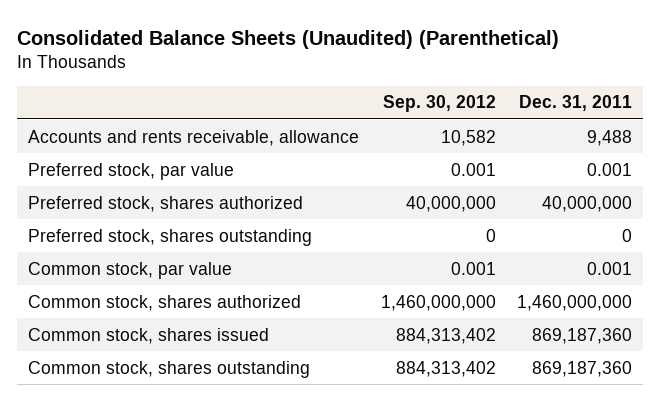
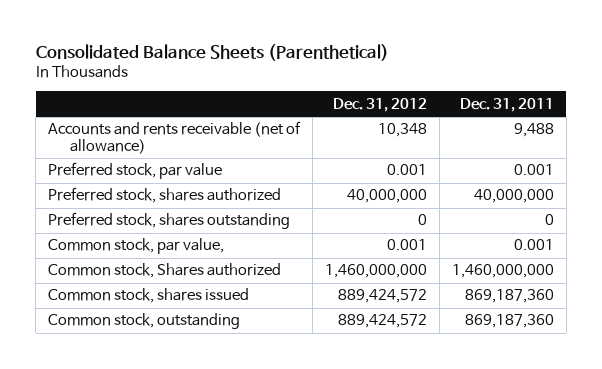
[17,29,560,49] Consolidated Balance Sheets (Unaudited) (Parenthetical) -> [35,43,389,61] Consolidated Balance Sheets (Parenthetical)
[382,95,496,113] Sep. 30, 2012 -> none
none -> [332,97,427,112] Dec. 31, 2012
[28,129,360,146] Accounts and rents receivable, allowance -> [48,121,302,155] Accounts and rents receivable (net of allowance)
[28,261,233,279] Common stock, par value -> [48,238,225,255] Common stock, par value,
[28,294,302,311] Common stock, shares authorized -> [48,263,282,279] Common stock, Shares authorized
[28,360,311,378] Common stock, shares outstanding -> [48,313,241,330] Common stock, outstanding

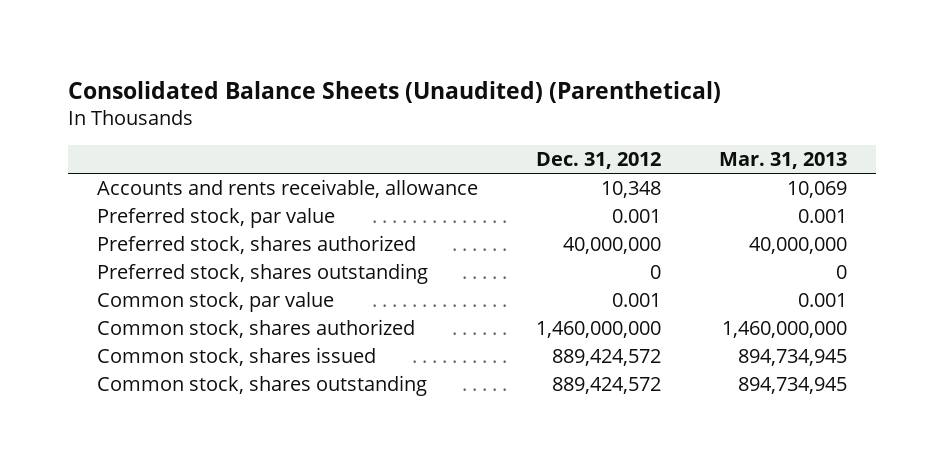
[35,43,389,61] Consolidated Balance Sheets (Parenthetical) -> [68,80,722,103] Consolidated Balance Sheets (Unaudited) (Parenthetical)
[459,97,554,112] Dec. 31, 2011 -> none
none -> [718,151,847,169] Mar. 31, 2013
[48,121,302,155] Accounts and rents receivable (net of allowance) -> [97,179,479,199] Accounts and rents receivable, allowance
[48,238,225,255] Common stock, par value, -> [97,292,335,313] Common stock, par value
[48,263,282,279] Common stock, Shares authorized -> [97,319,416,339] Common stock, shares authorized
[48,313,241,330] Common stock, outstanding -> [97,375,428,397] Common stock, shares outstanding

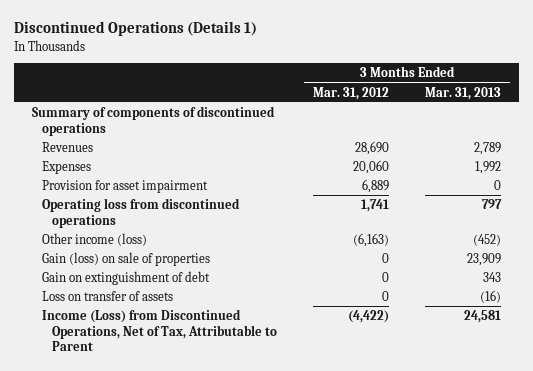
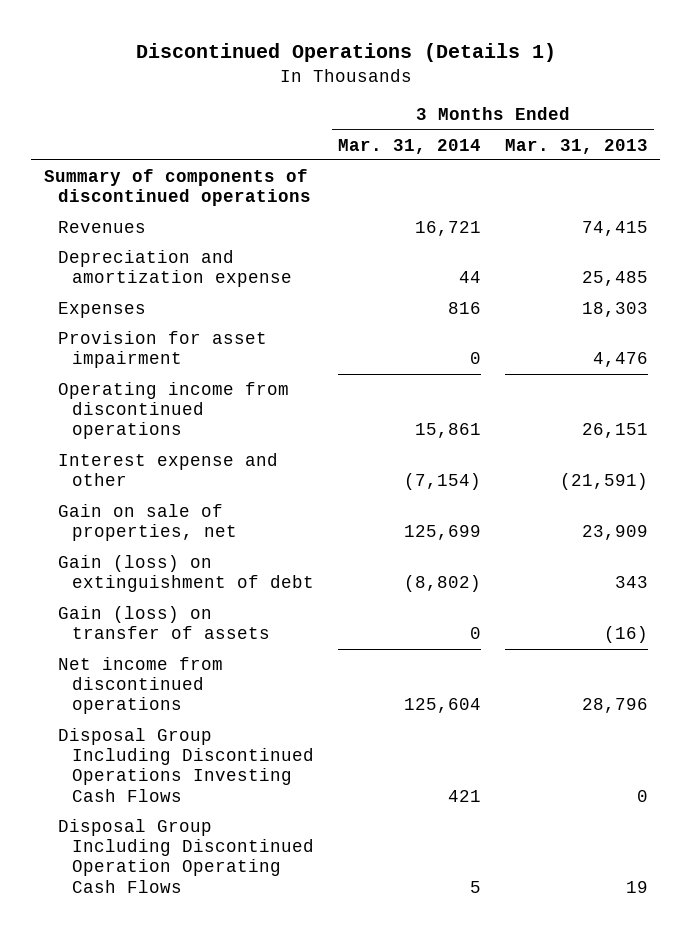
[312,86,389,100] Mar. 31, 2012 -> none
none -> [338,138,482,154] Mar. 31, 2014
[41,232,147,246] Other income (loss) -> none
[473,141,501,155] 2,789 -> [582,220,649,236] 74,415
none -> [57,249,292,288] Depreciation and amortization expense
[474,160,501,174] 1,992 -> [582,301,649,317] 18,303
[493,179,501,190] 0 -> [593,352,649,368] 4,476
[41,197,240,228] Operating loss from discontinued operations -> [57,381,289,440] Operating income from discontinued operations
[481,198,502,209] 797 -> [582,423,649,439] 26,151
none -> [57,452,278,487] Interest expense and other
[41,251,210,266] Gain (loss) on sale of properties -> [57,503,237,542] Gain on sale of properties, net
[41,270,210,285] Gain on extinguishment of debt -> [57,554,314,593] Gain (loss) on extinguishment of debt
[41,290,173,301] Loss on transfer of assets -> [57,605,270,640] Gain (loss) on transfer of assets
[41,308,277,352] Income (Loss) from Discontinued Operations, Net of Tax, Attributable to Parent -> [57,656,223,715] Net income from discontinued operations
[463,309,501,323] 24,581 -> [582,698,649,714] 28,796
none -> [57,727,314,802] Disposal Group Including Discontinued Operations Investing Cash Flows
none -> [57,818,314,893] Disposal Group Including Discontinued Operation Operating Cash Flows

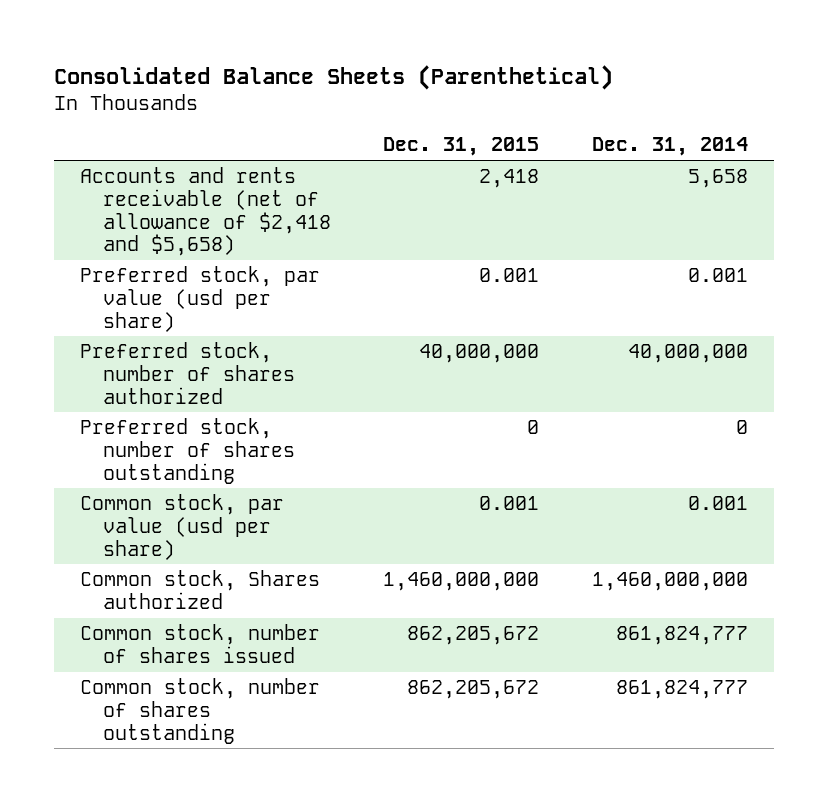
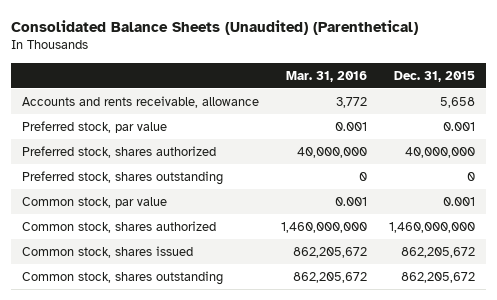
[53,64,613,90] Consolidated Balance Sheets (Parenthetical) -> [11,19,419,35] Consolidated Balance Sheets (Unaudited) (Parenthetical)
[591,137,748,157] Dec. 31, 2014 -> none
none -> [286,70,368,82] Mar. 31, 2016
[80,167,331,257] Accounts and rents receivable (net of allowance of $2,418 and $5,658) -> [22,95,260,108] Accounts and rents receivable, allowance
[479,169,540,189] 2,418 -> [440,96,476,108] 5,658
[80,266,321,332] Preferred stock, par value (usd per share) -> [22,120,168,133] Preferred stock, par value
[80,342,295,404] Preferred stock, number of shares authorized -> [22,145,217,158] Preferred stock, shares authorized
[80,418,295,484] Preferred stock, number of shares outstanding -> [22,170,224,185] Preferred stock, shares outstanding
[80,494,285,560] Common stock, par value (usd per share) -> [22,196,168,208] Common stock, par value
[80,570,321,609] Common stock, Shares authorized -> [22,220,217,233] Common stock, shares authorized
[80,624,321,663] Common stock, number of shares issued -> [22,245,194,258] Common stock, shares issued
[80,678,321,744] Common stock, number of shares outstanding -> [22,270,224,285] Common stock, shares outstanding

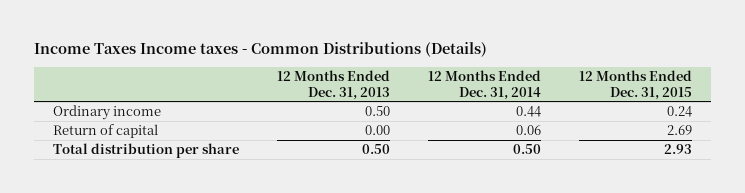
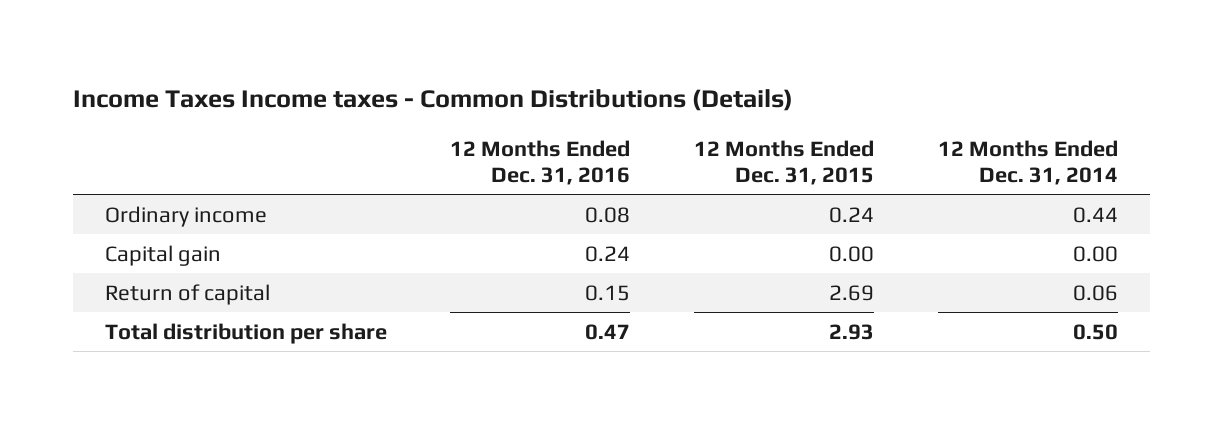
[277,70,391,100] 12 Months Ended Dec. 31, 2013 -> none
none -> [450,139,631,185] 12 Months Ended Dec. 31, 2016
none -> [104,244,221,266] Capital gain

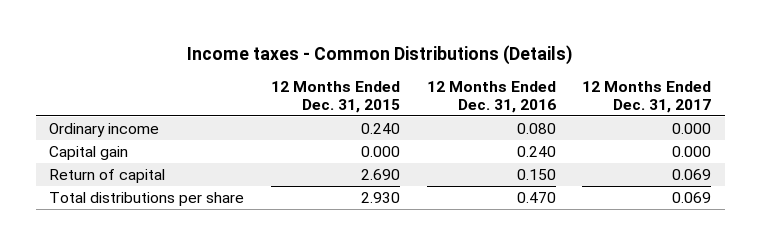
[72,88,793,111] Income Taxes Income taxes - Common Distributions (Details) -> [187,44,573,65] Income taxes - Common Distributions (Details)
[938,139,1119,185] 12 Months Ended Dec. 31, 2014 -> none
none -> [582,80,712,113] 12 Months Ended Dec. 31, 2017
[585,206,631,223] 0.08 -> [516,122,556,134] 0.080
[829,206,875,223] 0.24 -> [360,122,400,134] 0.240
[585,245,631,262] 0.24 -> [516,145,556,157] 0.240
[829,245,875,262] 0.00 -> [360,145,400,157] 0.000
[585,284,631,301] 0.15 -> [516,168,556,180] 0.150
[829,284,875,301] 2.69 -> [360,168,400,180] 2.690
[104,322,387,344] Total distribution per share -> [49,191,245,206] Total distributions per share
[585,323,631,340] 0.47 -> [516,191,556,203] 0.470
[829,323,875,340] 2.93 -> [360,191,400,203] 2.930

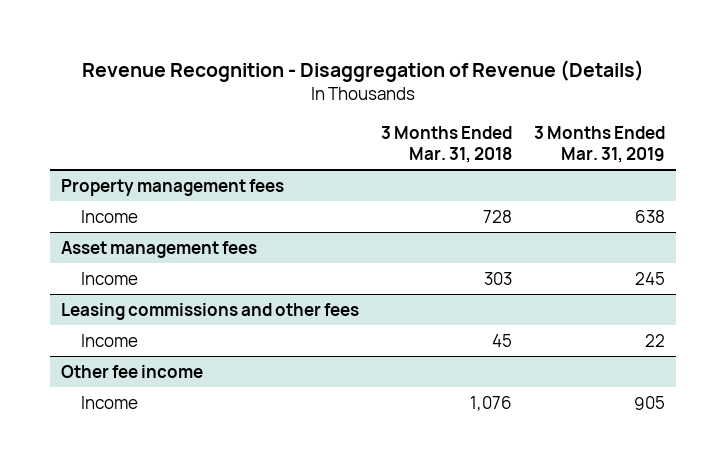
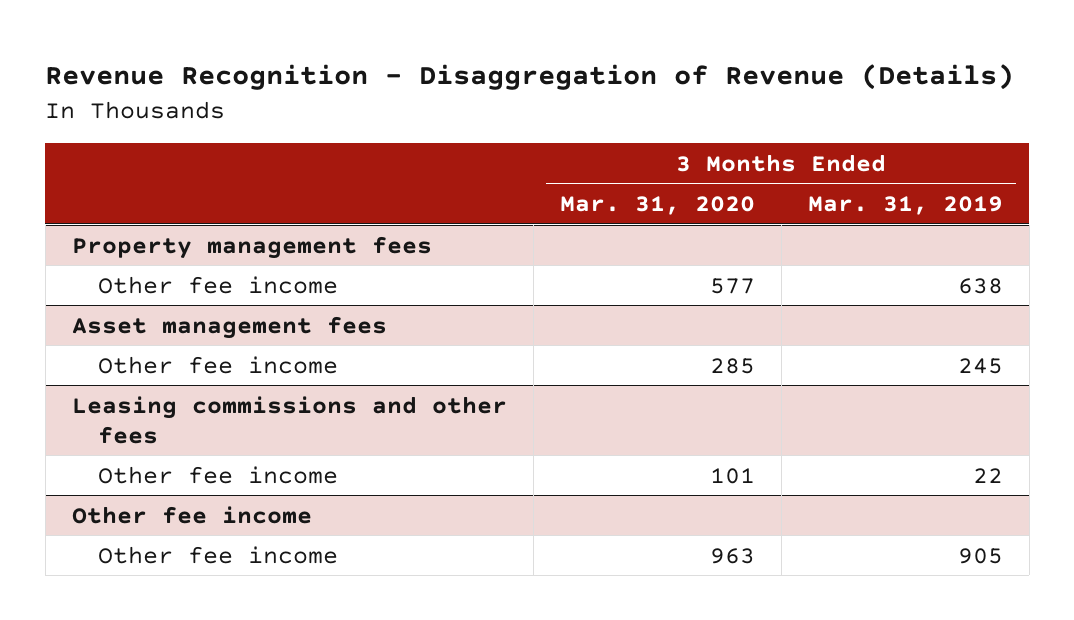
[381,125,513,164] 3 Months Ended Mar. 31, 2018 -> none
none -> [559,196,755,216] Mar. 31, 2020
[80,209,138,223] Income -> [97,275,338,294] Other fee income
[80,271,138,285] Income -> [97,355,338,374] Other fee income
[80,333,138,347] Income -> [97,465,338,484] Other fee income
[80,395,138,409] Income -> [97,545,338,564] Other fee income

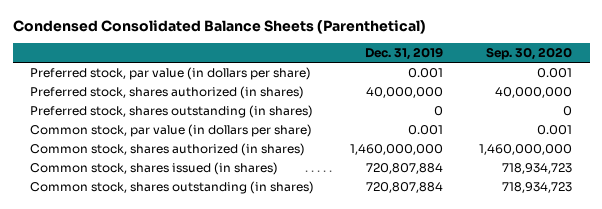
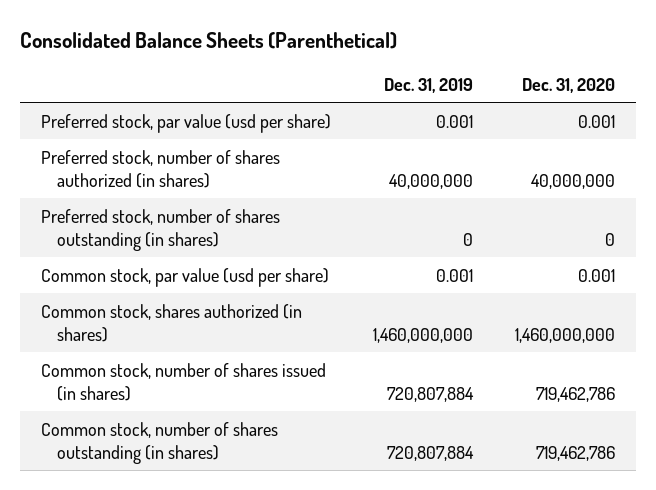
[12,20,426,35] Condensed Consolidated Balance Sheets (Parenthetical) -> [20,32,398,50] Consolidated Balance Sheets (Parenthetical)
[485,47,572,61] Sep. 30, 2020 -> none
none -> [521,77,615,93] Dec. 31, 2020
[30,66,312,80] Preferred stock, par value (in dollars per share) -> [41,113,332,133] Preferred stock, par value (usd per share)
[30,85,305,99] Preferred stock, shares authorized (in shares) -> [41,149,281,189] Preferred stock, number of shares authorized (in shares)
[30,104,314,118] Preferred stock, shares outstanding (in shares) -> [41,208,281,252] Preferred stock, number of shares outstanding (in shares)
[30,123,313,137] Common stock, par value (in dollars per share) -> [41,267,330,287] Common stock, par value (usd per share)
[30,161,279,175] Common stock, shares issued (in shares) -> [41,362,327,402] Common stock, number of shares issued (in shares)
[30,180,315,194] Common stock, shares outstanding (in shares) -> [41,421,279,465] Common stock, number of shares outstanding (in shares)

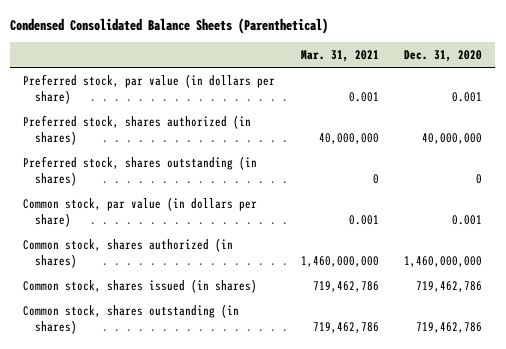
[20,32,398,50] Consolidated Balance Sheets (Parenthetical) -> [10,17,329,34] Condensed Consolidated Balance Sheets (Parenthetical)
[384,77,474,93] Dec. 31, 2019 -> none
none -> [300,49,379,62] Mar. 31, 2021
[41,113,332,133] Preferred stock, par value (usd per share) -> [23,73,276,104] Preferred stock, par value (in dollars per share)
[41,149,281,189] Preferred stock, number of shares authorized (in shares) -> [23,114,252,145] Preferred stock, shares authorized (in shares)
[41,208,281,252] Preferred stock, number of shares outstanding (in shares) -> [23,155,258,186] Preferred stock, shares outstanding (in shares)
[41,267,330,287] Common stock, par value (usd per share) -> [23,196,258,227] Common stock, par value (in dollars per share)
[41,362,327,402] Common stock, number of shares issued (in shares) -> [23,278,258,293] Common stock, shares issued (in shares)
[41,421,279,465] Common stock, number of shares outstanding (in shares) -> [23,303,240,334] Common stock, shares outstanding (in shares)

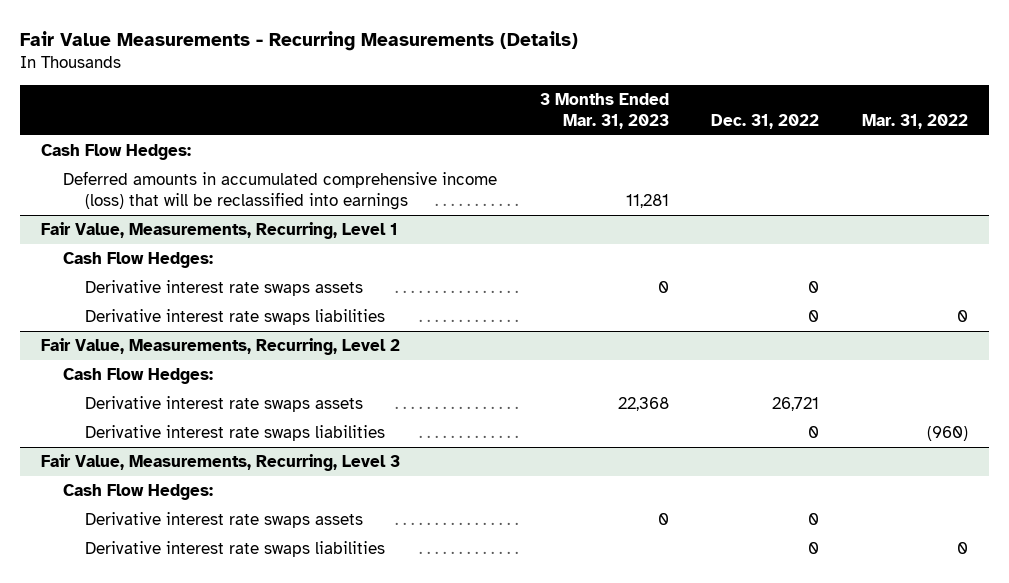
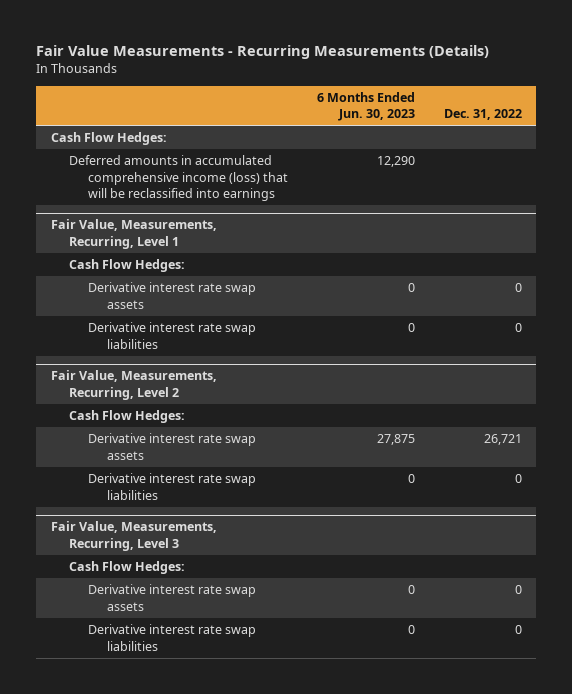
[539,93,669,129] 3 Months Ended Mar. 31, 2023 -> none
[861,113,968,129] Mar. 31, 2022 -> none
none -> [316,91,415,122] 6 Months Ended Jun. 30, 2023
[85,280,364,297] Derivative interest rate swaps assets -> [88,282,257,309] Derivative interest rate swap assets
[85,309,386,326] Derivative interest rate swaps liabilities -> [88,322,257,349] Derivative interest rate swap liabilities
[85,396,364,413] Derivative interest rate swaps assets -> [88,433,257,460] Derivative interest rate swap assets
[85,425,386,442] Derivative interest rate swaps liabilities -> [88,473,257,500] Derivative interest rate swap liabilities
[85,512,364,529] Derivative interest rate swaps assets -> [88,584,257,611] Derivative interest rate swap assets
[85,541,386,558] Derivative interest rate swaps liabilities -> [88,624,257,651] Derivative interest rate swap liabilities

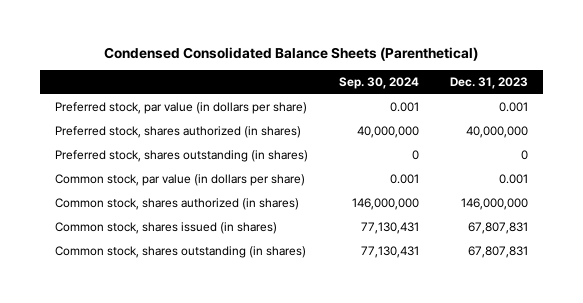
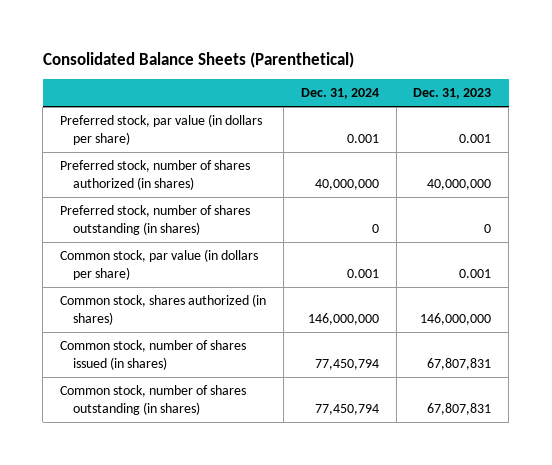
[104,47,479,62] Condensed Consolidated Balance Sheets (Parenthetical) -> [42,51,354,68] Consolidated Balance Sheets (Parenthetical)
[338,77,419,90] Sep. 30, 2024 -> none
none -> [300,88,379,100] Dec. 31, 2024
[55,126,302,139] Preferred stock, shares authorized (in shares) -> [60,160,251,190] Preferred stock, number of shares authorized (in shares)
[55,150,309,163] Preferred stock, shares outstanding (in shares) -> [60,205,251,235] Preferred stock, number of shares outstanding (in shares)
[55,222,278,235] Common stock, shares issued (in shares) -> [60,340,247,370] Common stock, number of shares issued (in shares)
[55,246,307,259] Common stock, shares outstanding (in shares) -> [60,385,247,415] Common stock, number of shares outstanding (in shares)

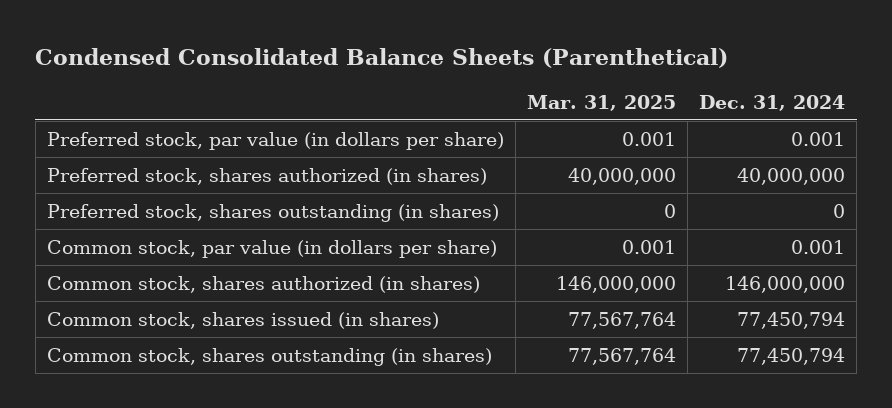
[42,51,354,68] Consolidated Balance Sheets (Parenthetical) -> [35,47,729,68] Condensed Consolidated Balance Sheets (Parenthetical)
[413,88,492,100] Dec. 31, 2023 -> none
none -> [526,94,676,111] Mar. 31, 2025
[60,160,251,190] Preferred stock, number of shares authorized (in shares) -> [46,167,487,185] Preferred stock, shares authorized (in shares)
[60,205,251,235] Preferred stock, number of shares outstanding (in shares) -> [46,203,499,222] Preferred stock, shares outstanding (in shares)
[60,340,247,370] Common stock, number of shares issued (in shares) -> [46,311,439,329] Common stock, shares issued (in shares)
[60,385,247,415] Common stock, number of shares outstanding (in shares) -> [46,347,492,366] Common stock, shares outstanding (in shares)

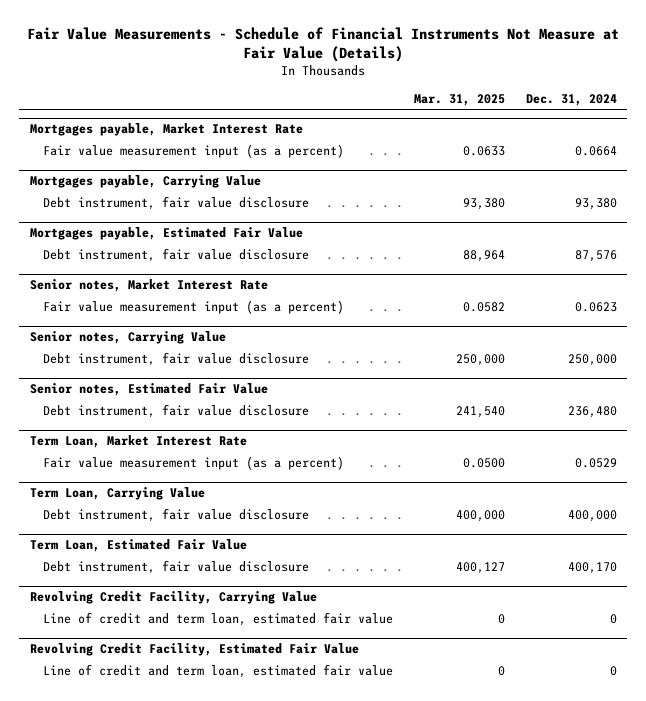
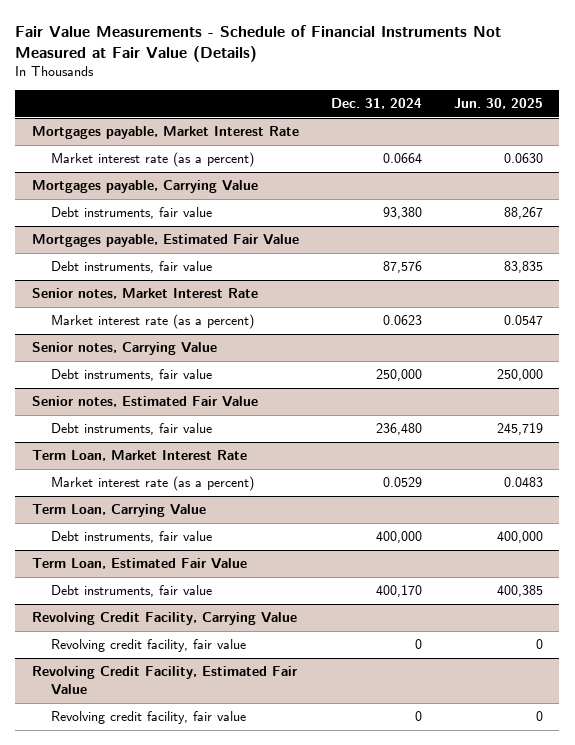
[27,26,620,63] Fair Value Measurements - Schedule of Financial Instruments Not Measure at Fair Value (Details) -> [15,24,502,62] Fair Value Measurements - Schedule of Financial Instruments Not Measured at Fair Value (Details)
[413,94,505,107] Mar. 31, 2025 -> none
none -> [454,97,544,109] Jun. 30, 2025
[42,144,344,159] Fair value measurement input (as a percent) -> [50,152,254,168] Market interest rate (as a percent)
[42,196,309,211] Debt instrument, fair value disclosure -> [50,207,212,220] Debt instruments, fair value
[42,248,309,263] Debt instrument, fair value disclosure -> [50,261,212,274] Debt instruments, fair value
[42,300,344,315] Fair value measurement input (as a percent) -> [50,314,254,330] Market interest rate (as a percent)
[42,352,309,367] Debt instrument, fair value disclosure -> [50,369,212,382] Debt instruments, fair value
[42,404,309,419] Debt instrument, fair value disclosure -> [50,423,212,436] Debt instruments, fair value
[42,456,344,471] Fair value measurement input (as a percent) -> [50,476,254,492] Market interest rate (as a percent)
[42,508,309,523] Debt instrument, fair value disclosure -> [50,531,212,544] Debt instruments, fair value
[42,560,309,575] Debt instrument, fair value disclosure -> [50,585,212,598] Debt instruments, fair value
[42,612,393,627] Line of credit and term loan, estimated fair value -> [50,639,246,653] Revolving credit facility, fair value
[42,664,393,679] Line of credit and term loan, estimated fair value -> [50,711,246,725] Revolving credit facility, fair value

